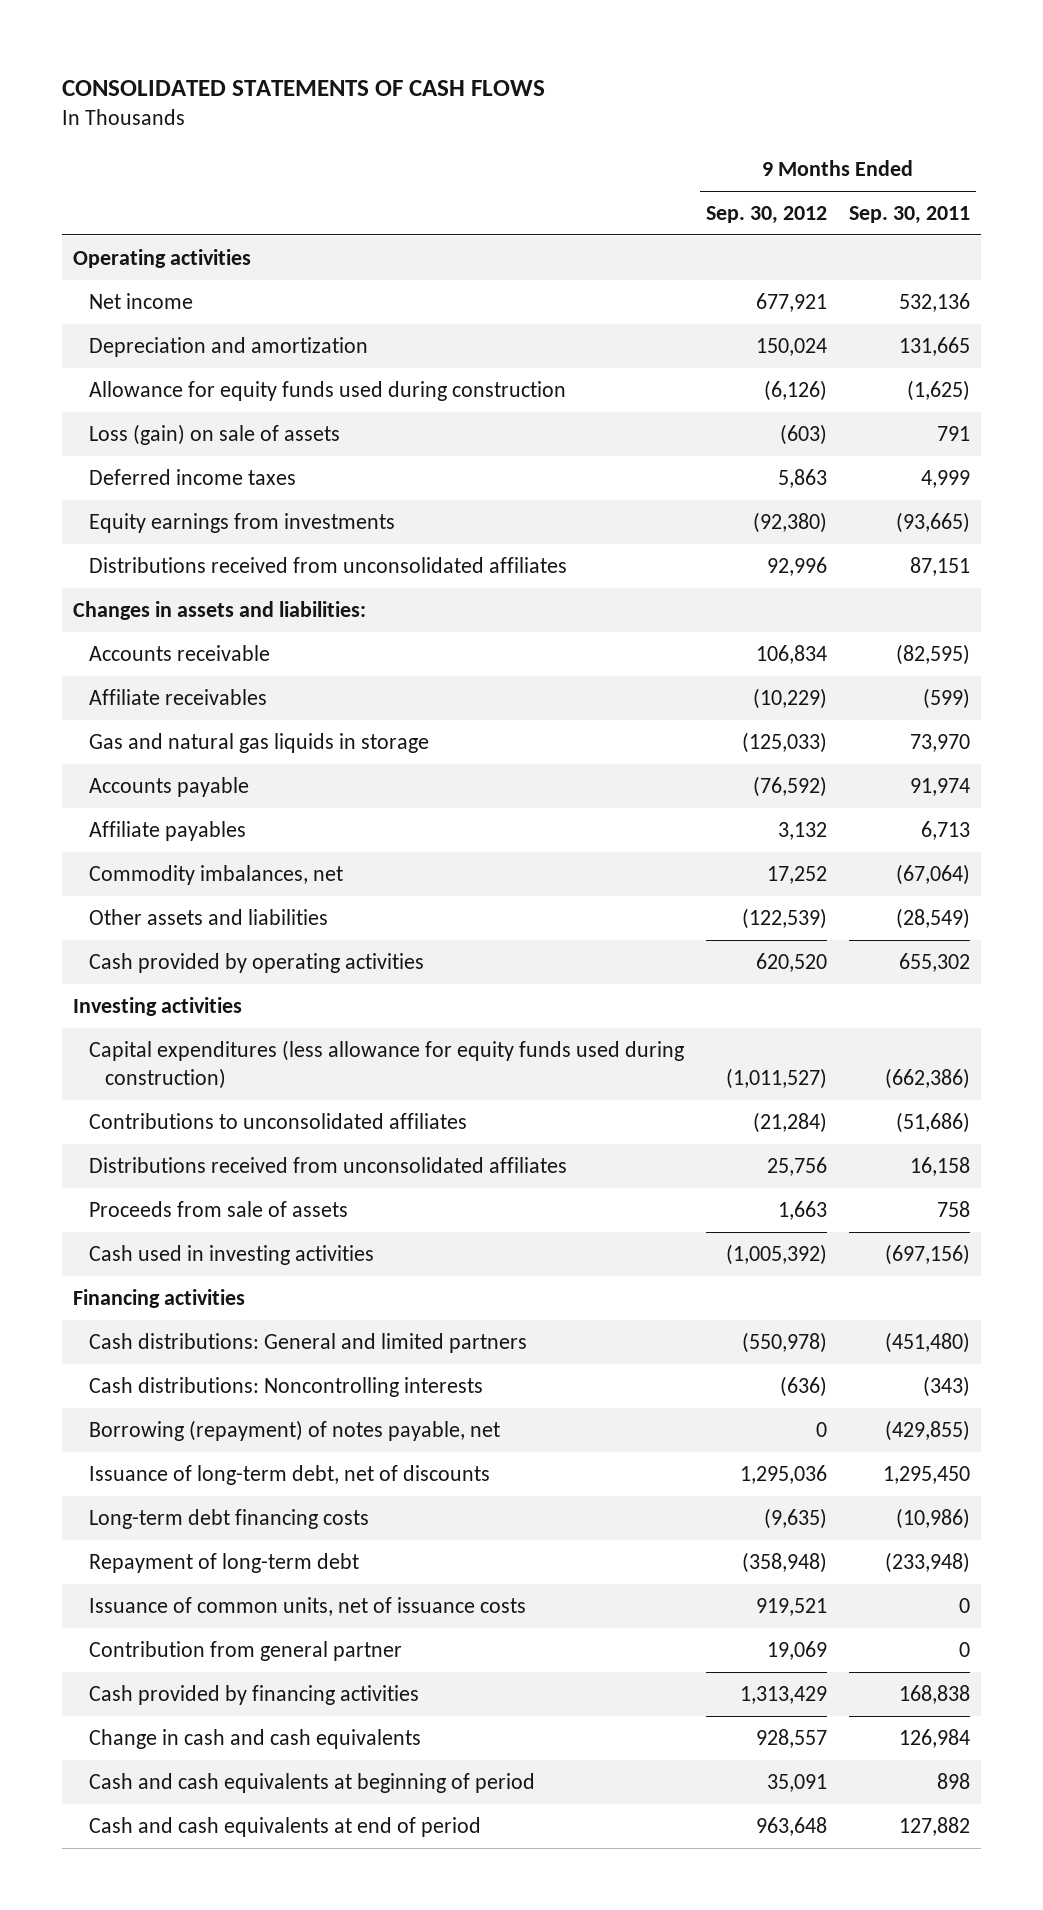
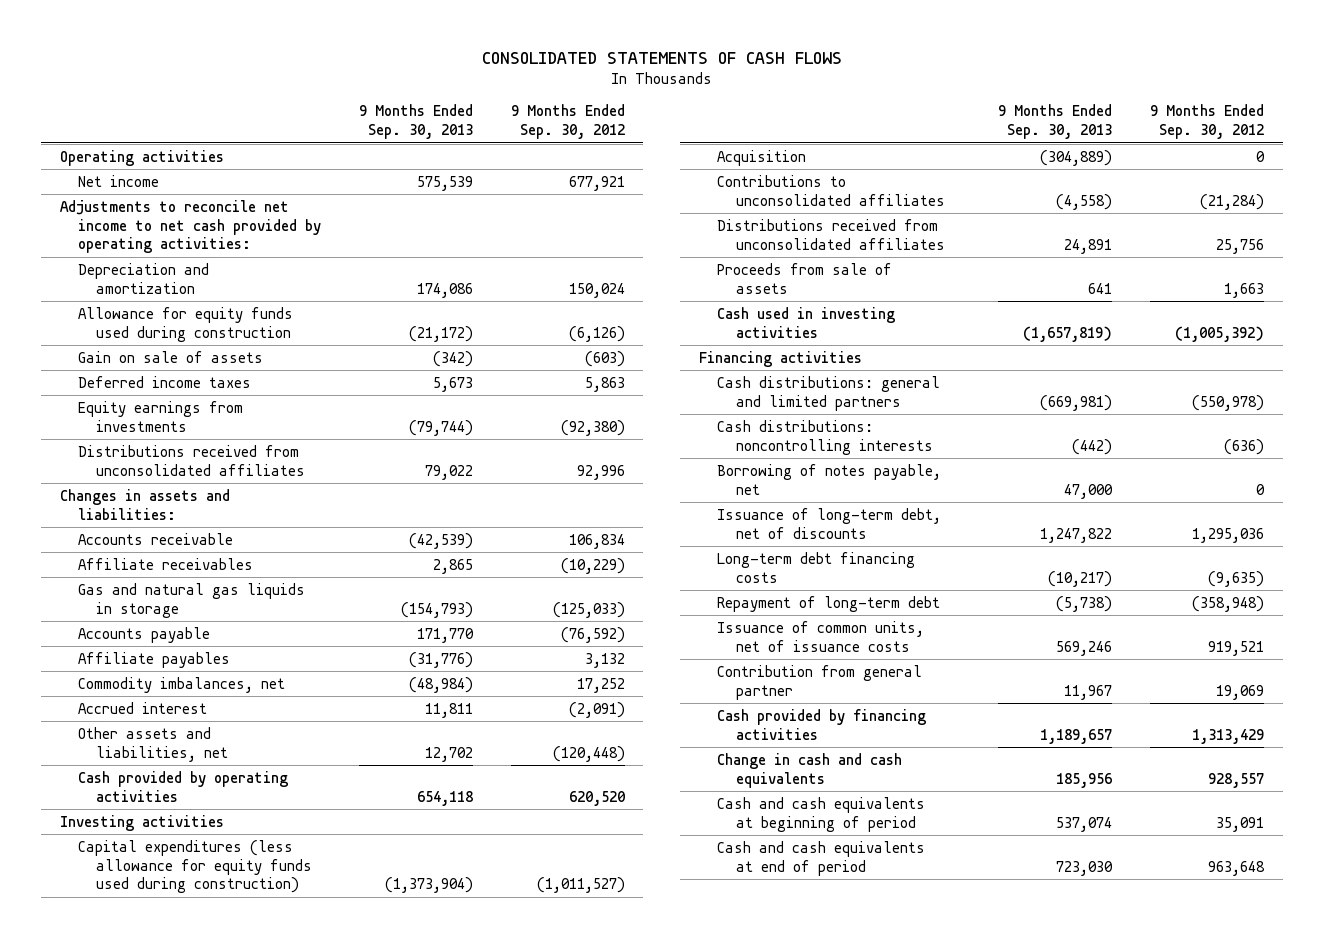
[849,205,971,224] Sep. 30, 2011 -> none
none -> [358,104,473,140] 9 Months Ended Sep. 30, 2013
none -> [59,199,321,254] Adjustments to reconcile net income to net cash provided by operating activities:
[88,423,340,445] Loss (gain) on sale of assets -> [77,350,263,363] Gain on sale of assets
none -> [77,701,207,714] Accrued interest
[88,908,328,925] Other assets and liabilities -> [77,726,229,762] Other assets and liabilities, net
[741,907,827,929] (122,539) -> [552,745,625,762] (120,448)
none -> [717,149,807,166] Acquisition
[88,1332,527,1353] Cash distributions: General and limited partners -> [717,375,941,411] Cash distributions: general and limited partners
[88,1376,483,1397] Cash distributions: Noncontrolling interests -> [717,419,933,455] Cash distributions: noncontrolling interests
[88,1419,500,1441] Borrowing (repayment) of notes payable, net -> [717,463,942,495] Borrowing of notes payable, net

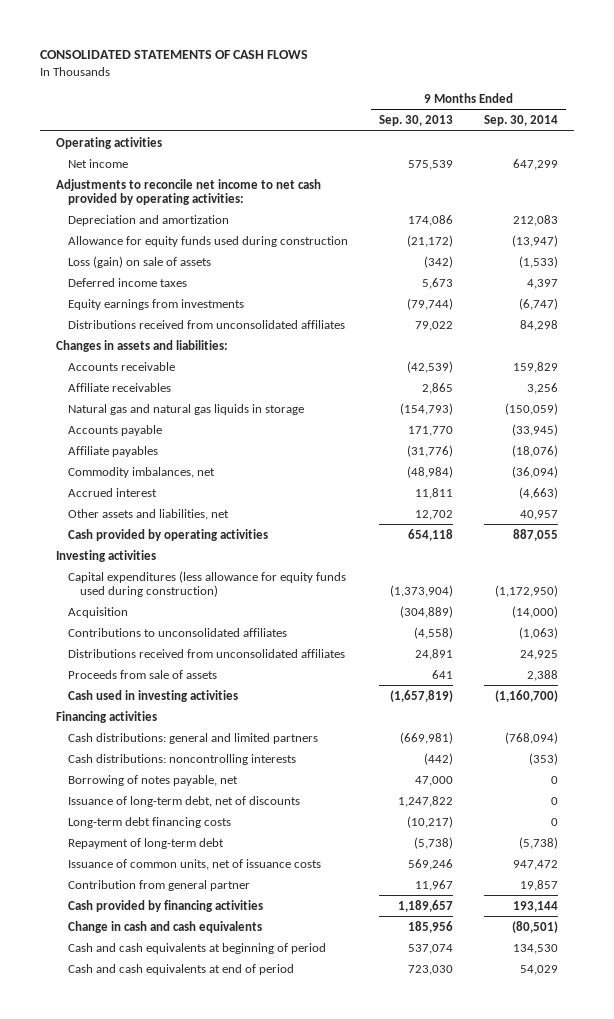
[510,104,625,140] 9 Months Ended Sep. 30, 2012 -> none
none -> [484,114,559,126] Sep. 30, 2014
[77,350,263,363] Gain on sale of assets -> [67,255,211,268] Loss (gain) on sale of assets
[77,582,305,618] Gas and natural gas liquids in storage -> [67,403,304,415] Natural gas and natural gas liquids in storage

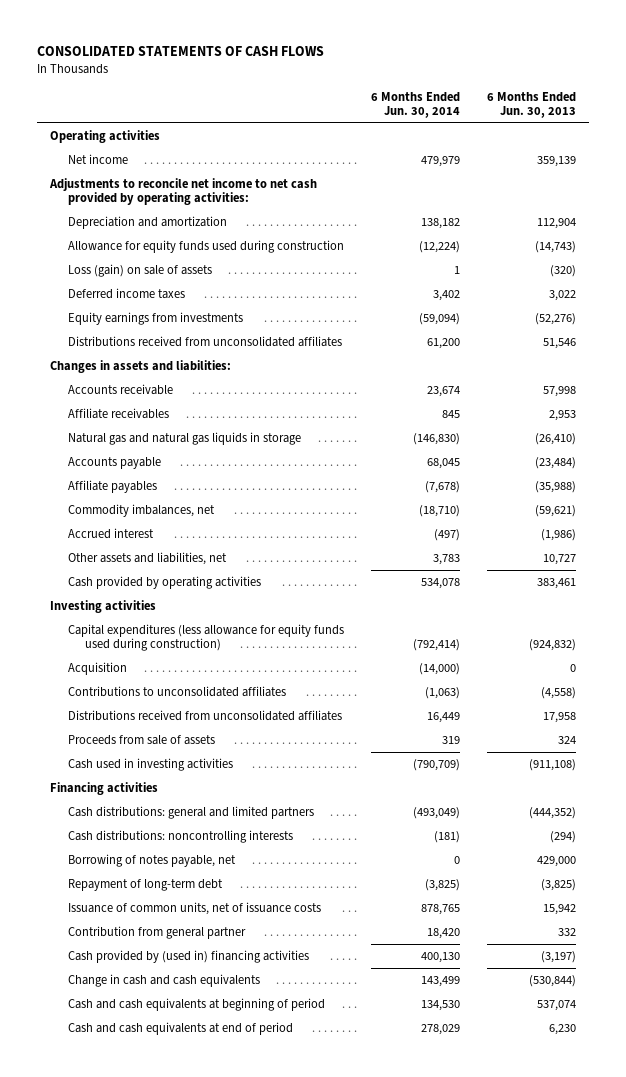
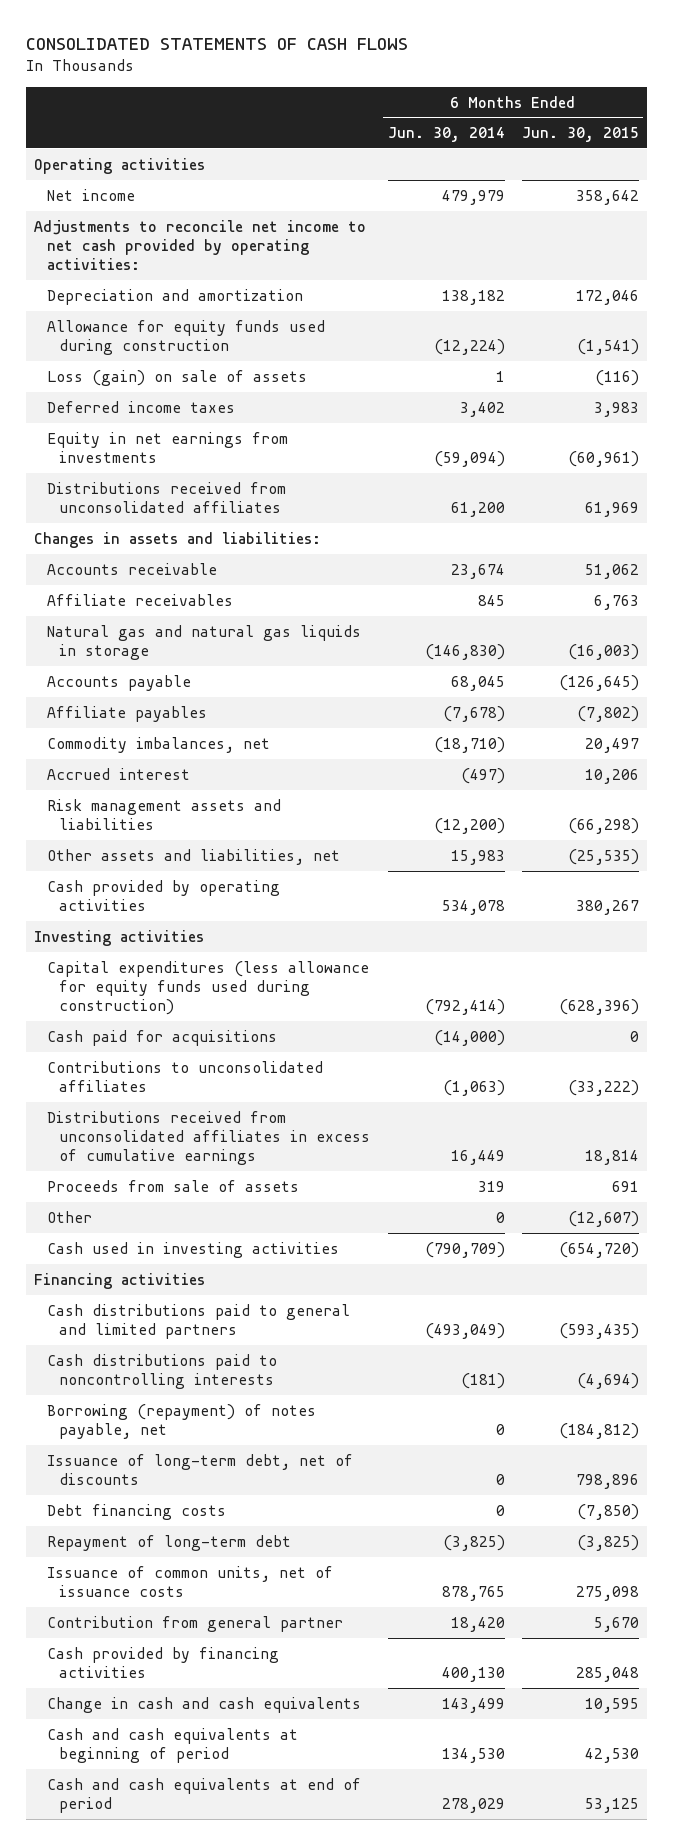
[486,91,576,119] 6 Months Ended Jun. 30, 2013 -> none
none -> [521,127,639,143] Jun. 30, 2015
[67,311,243,325] Equity earnings from investments -> [46,431,288,463] Equity in net earnings from investments
none -> [46,798,281,830] Risk management assets and liabilities
[432,553,460,565] 3,783 -> [450,849,505,865] 15,983
[67,661,127,675] Acquisition -> [46,1029,277,1046] Cash paid for acquisitions
[67,709,342,721] Distributions received from unconsolidated affiliates -> [46,1110,371,1165] Distributions received from unconsolidated affiliates in excess of cumulative earnings
none -> [46,1210,92,1223] Other
[67,805,314,819] Cash distributions: general and limited partners -> [46,1303,350,1339] Cash distributions paid to general and limited partners
[67,829,293,843] Cash distributions: noncontrolling interests -> [46,1353,277,1389] Cash distributions paid to noncontrolling interests
[67,853,236,867] Borrowing of notes payable, net -> [46,1403,316,1439] Borrowing (repayment) of notes payable, net
none -> [46,1453,353,1485] Issuance of long-term debt, net of discounts
none -> [46,1503,226,1520] Debt financing costs
[67,949,309,963] Cash provided by (used in) financing activities -> [46,1646,279,1678] Cash provided by financing activities

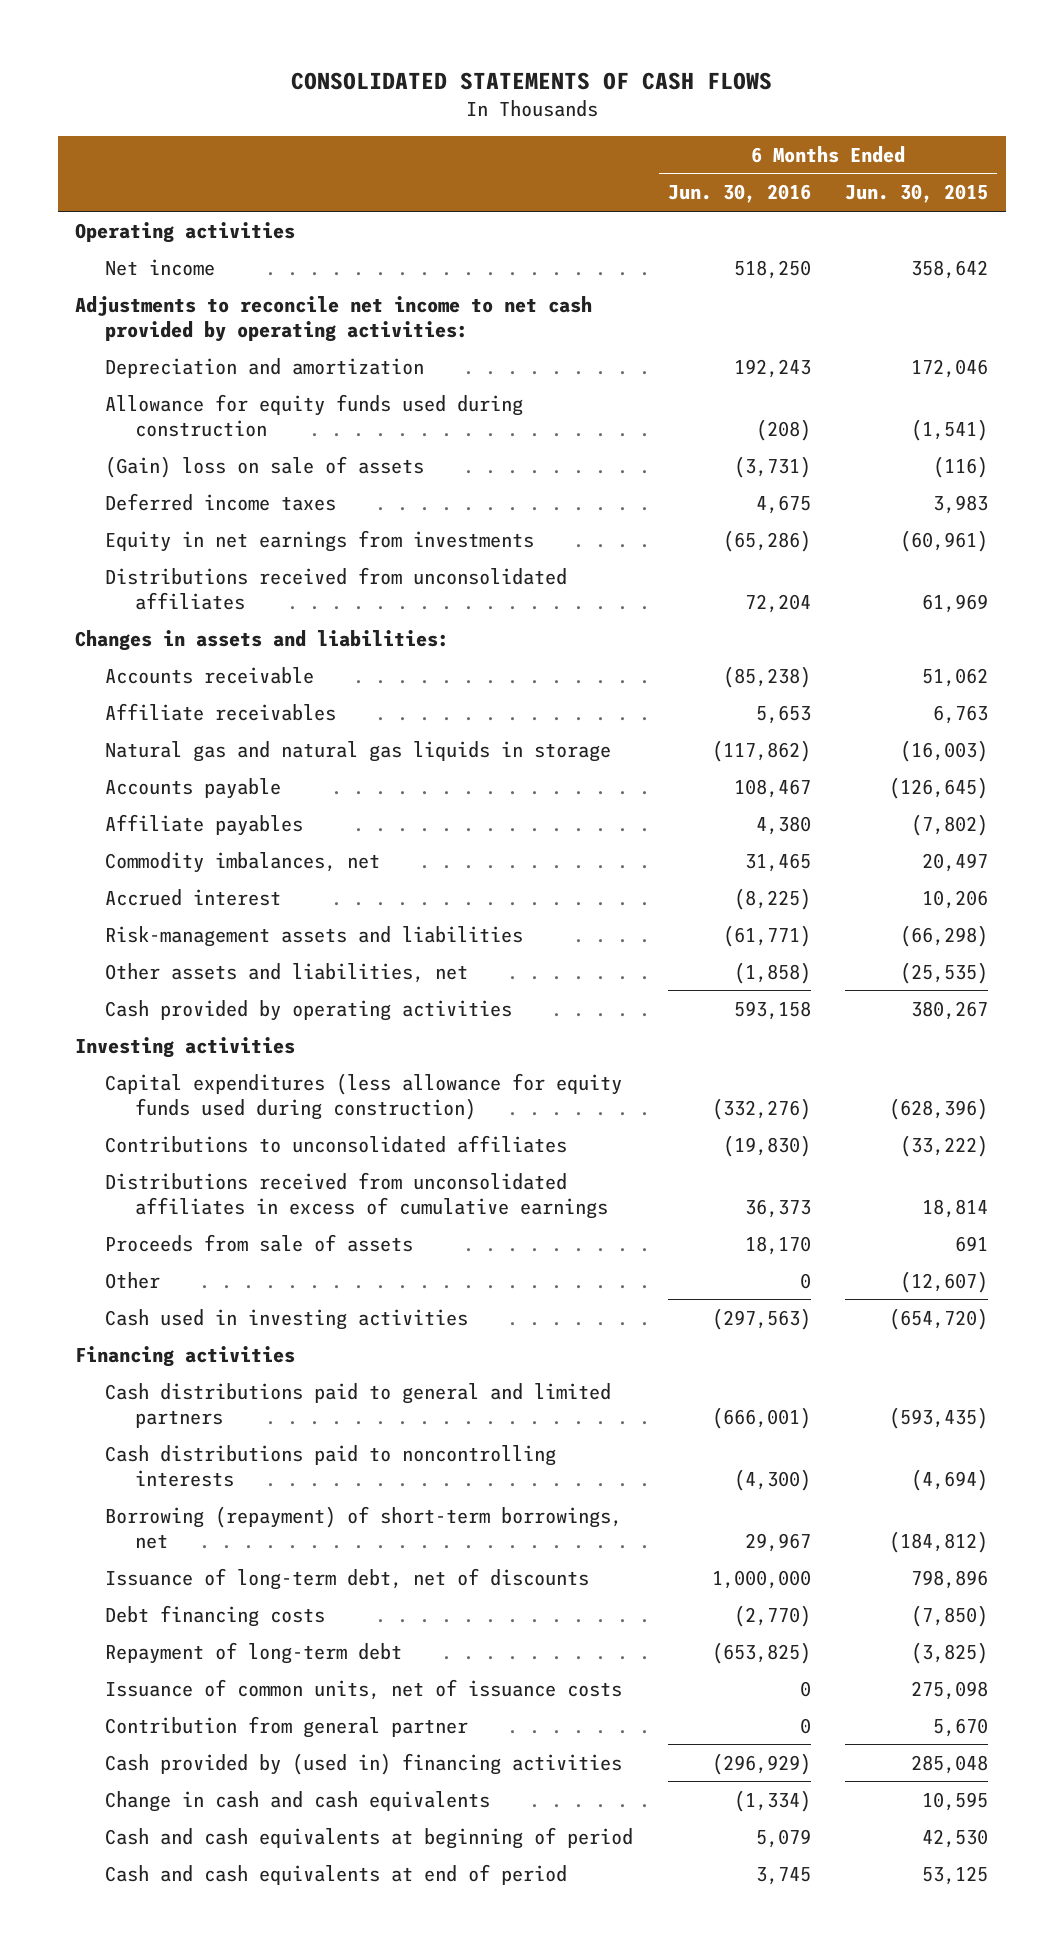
[387,127,505,143] Jun. 30, 2014 -> none
none -> [667,184,811,204] Jun. 30, 2016
[46,369,307,386] Loss (gain) on sale of assets -> [105,455,425,478] (Gain) loss on sale of assets
[46,798,281,830] Risk management assets and liabilities -> [105,925,524,947] Risk-management assets and liabilities
[46,1029,277,1046] Cash paid for acquisitions -> none
[46,1403,316,1439] Borrowing (repayment) of notes payable, net -> [105,1505,623,1549] Borrowing (repayment) of short-term borrowings, net
[46,1646,279,1678] Cash provided by financing activities -> [105,1752,623,1775] Cash provided by (used in) financing activities

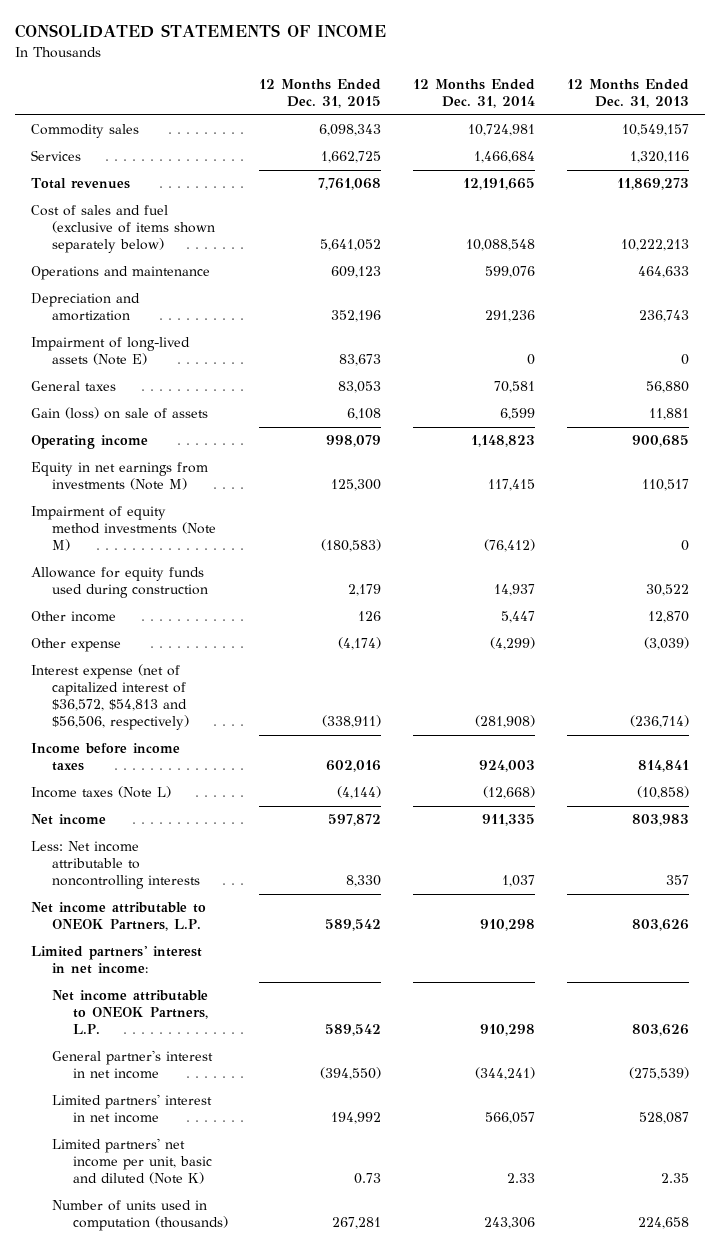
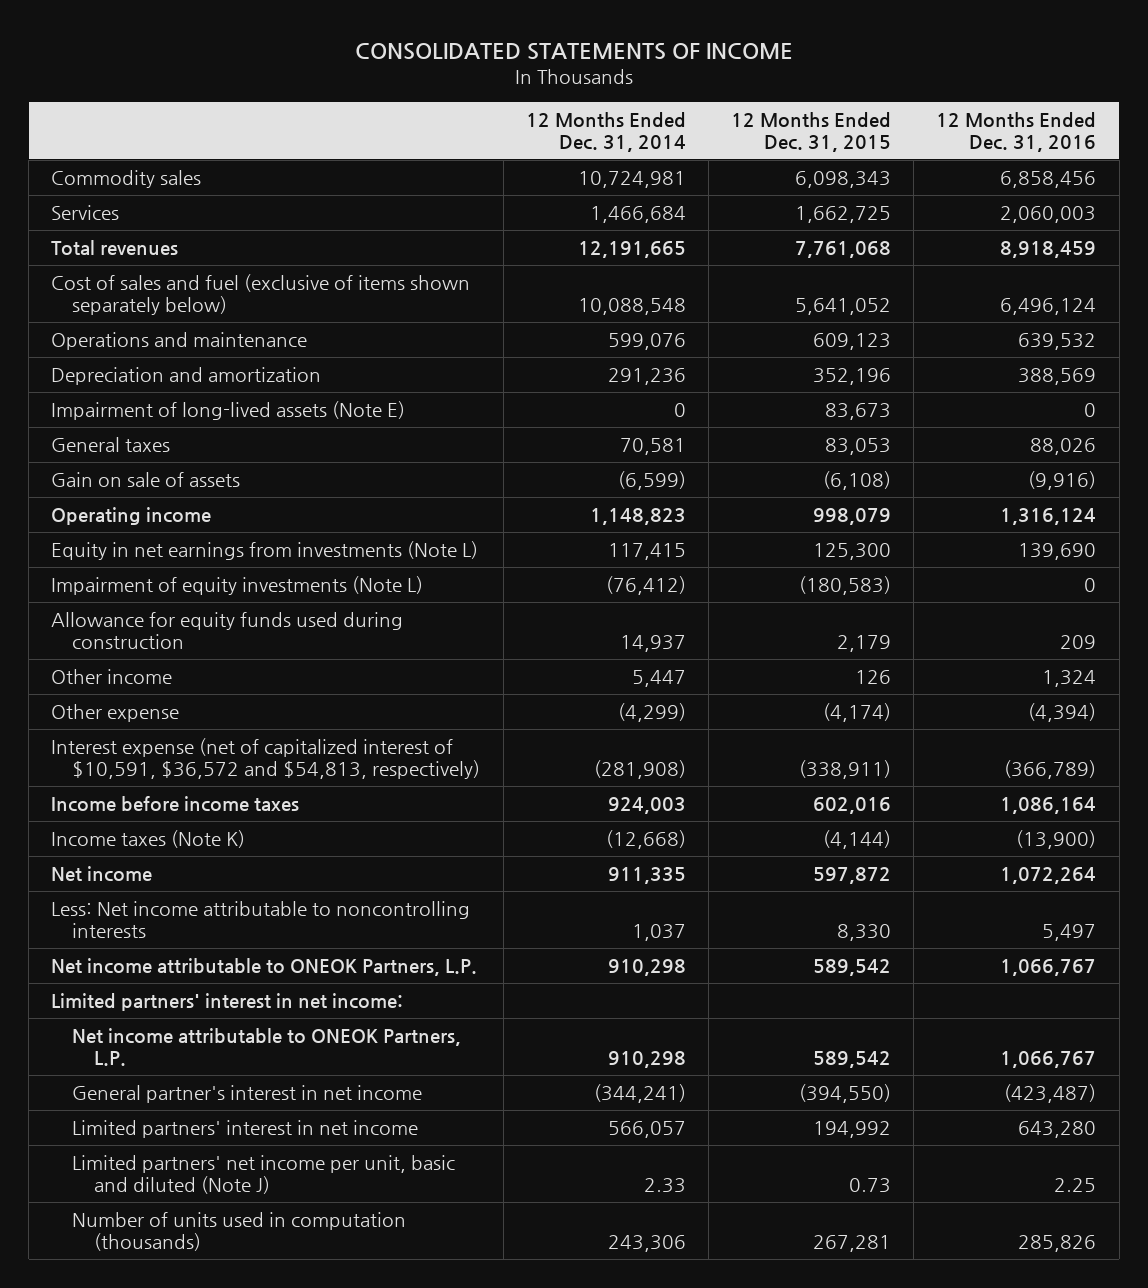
[566,79,689,109] 12 Months Ended Dec. 31, 2013 -> none
none -> [936,112,1097,152] 12 Months Ended Dec. 31, 2016
[31,407,209,420] Gain (loss) on sale of assets -> [51,472,241,488] Gain on sale of assets
[347,408,382,421] 6,108 -> [823,471,892,491] (6,108)
[500,408,536,421] 6,599 -> [617,471,686,491] (6,599)
[31,462,209,491] Equity in net earnings from investments (Note M) -> [51,541,479,561] Equity in net earnings from investments (Note L)
[31,506,216,552] Impairment of equity method investments (Note M) -> [51,576,424,596] Impairment of equity investments (Note L)
[31,664,189,731] Interest expense (net of capitalized interest of $36,572, $54,813 and $56,506, respectively) -> [51,738,481,779] Interest expense (net of capitalized interest of $10,591, $36,572 and $54,813, respectively)
[31,786,172,799] Income taxes (Note L) -> [51,830,246,849] Income taxes (Note K)
[51,1138,212,1185] Limited partners' net income per unit, basic and diluted (Note K) -> [72,1155,456,1194] Limited partners' net income per unit, basic and diluted (Note J)

